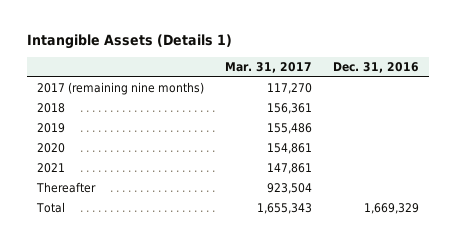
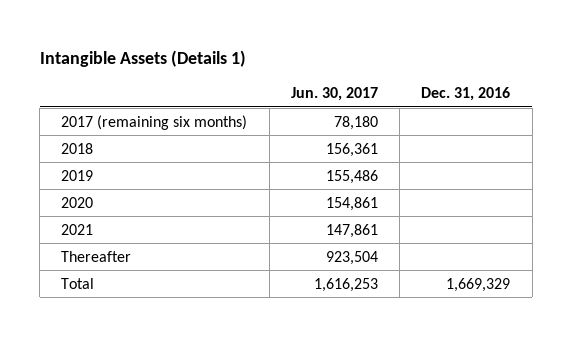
[225,61,313,73] Mar. 31, 2017 -> none
none -> [290,86,378,101] Jun. 30, 2017
[37,82,205,96] 2017 (remaining nine months) -> [61,114,248,130] 2017 (remaining six months)

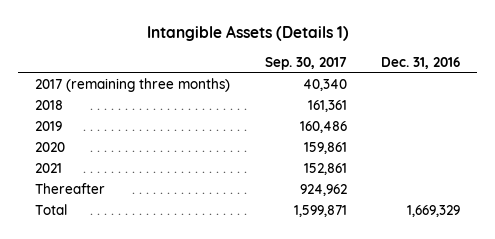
[290,86,378,101] Jun. 30, 2017 -> none
none -> [264,57,347,71] Sep. 30, 2017
[61,114,248,130] 2017 (remaining six months) -> [35,78,231,93] 2017 (remaining three months)

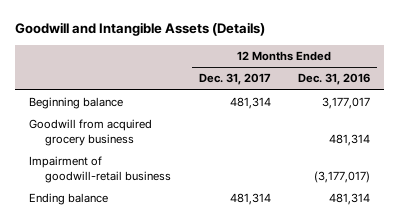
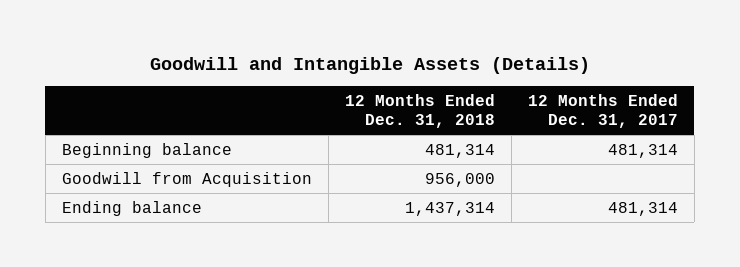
[298,73,371,86] Dec. 31, 2016 -> none
none -> [344,93,495,129] 12 Months Ended Dec. 31, 2018
[28,156,172,183] Impairment of goodwill-retail business -> none
[28,119,152,146] Goodwill from acquired grocery business -> [61,171,312,187] Goodwill from Acquisition

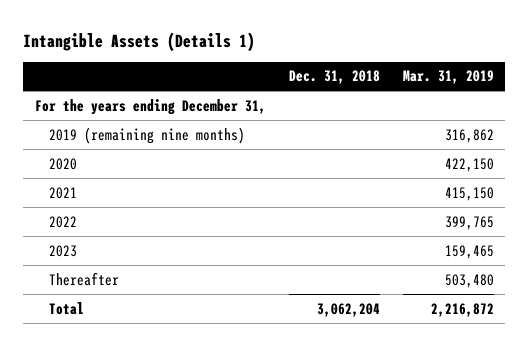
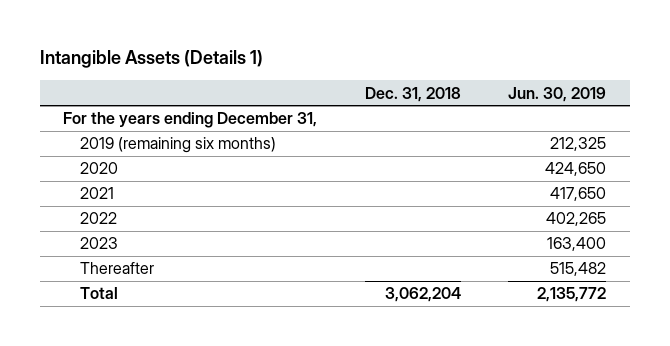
[402,70,494,85] Mar. 31, 2019 -> none
none -> [508,86,607,102] Jun. 30, 2019
[48,126,245,144] 2019 (remaining nine months) -> [79,137,276,154] 2019 (remaining six months)

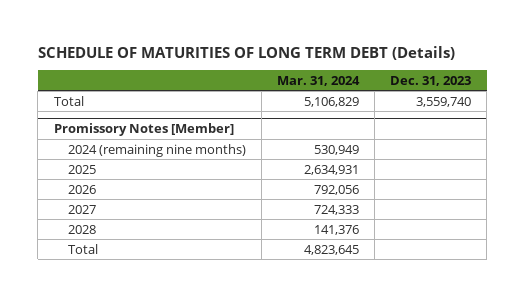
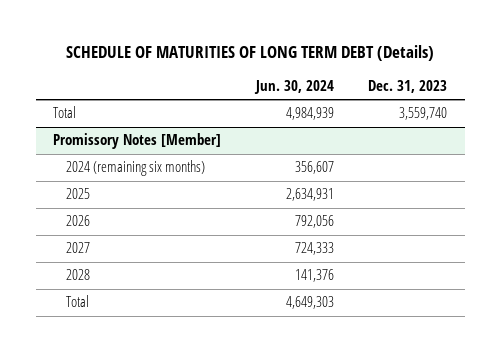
[276,75,360,86] Mar. 31, 2024 -> none
none -> [253,79,334,94] Jun. 30, 2024
[67,143,246,157] 2024 (remaining nine months) -> [65,160,205,177] 2024 (remaining six months)

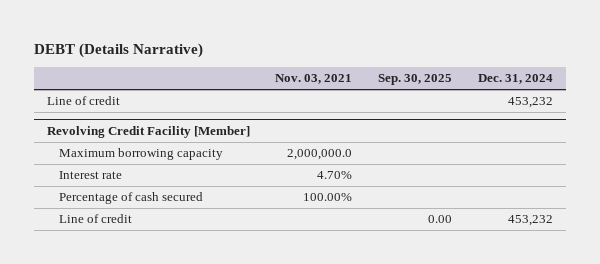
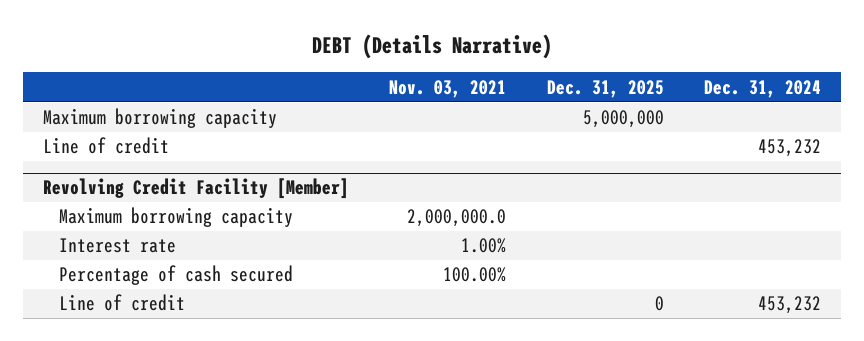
[378,74,453,86] Sep. 30, 2025 -> none
none -> [546,79,664,98] Dec. 31, 2025
none -> [42,108,277,129] Maximum borrowing capacity
[317,171,353,180] 4.70% -> [461,238,507,254] 1.00%

